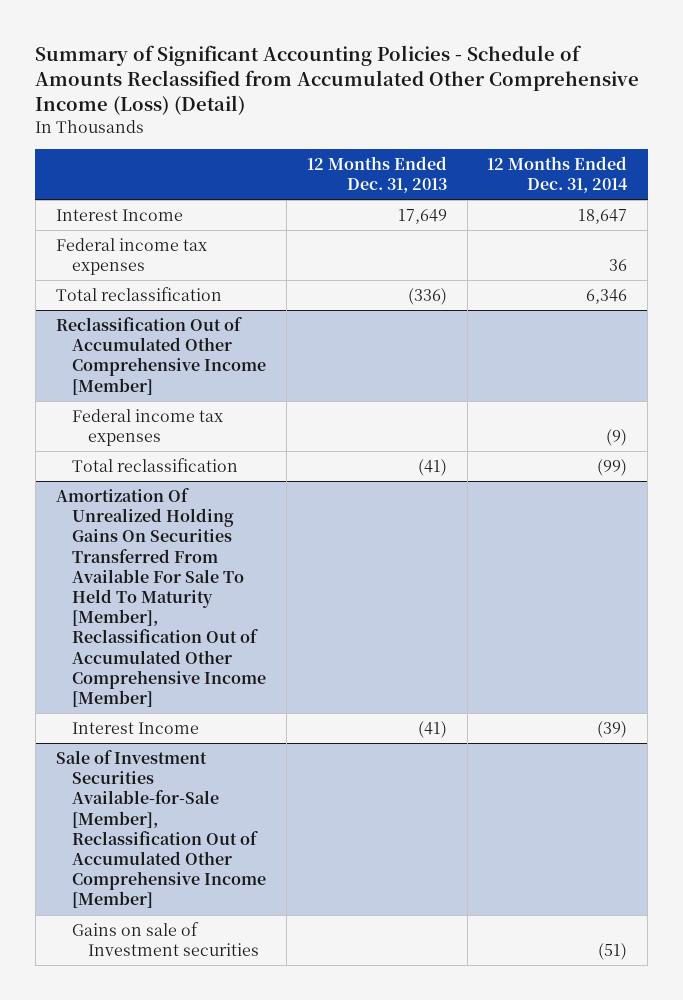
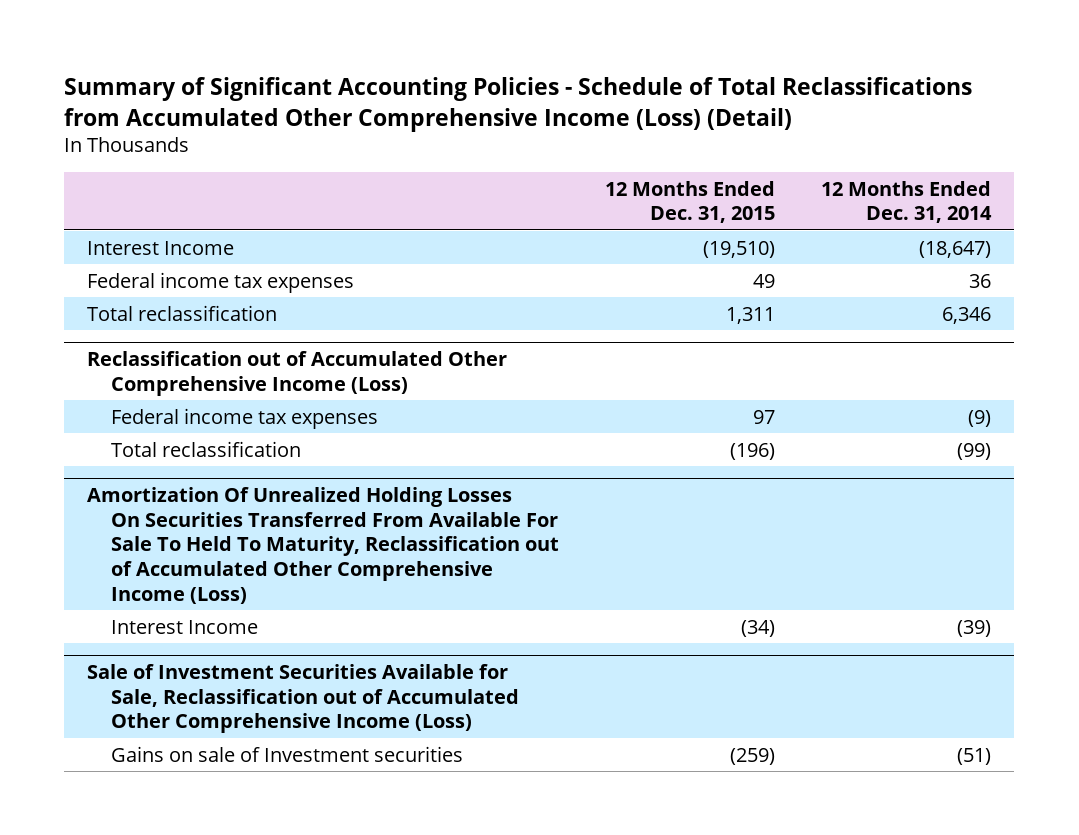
[35,44,640,116] Summary of Significant Accounting Policies - Schedule of Amounts Reclassified from Accumulated Other Comprehensive Income (Loss) (Detail) -> [64,76,973,132] Summary of Significant Accounting Policies - Schedule of Total Reclassifications from Accumulated Other Comprehensive Income (Loss) (Detail)
[306,156,447,194] 12 Months Ended Dec. 31, 2013 -> none
none -> [604,180,775,224] 12 Months Ended Dec. 31, 2015
[578,208,628,224] 18,647 -> [919,240,992,258] (18,647)
[55,316,267,395] Reclassification Out of Accumulated Other Comprehensive Income [Member] -> [87,350,508,396] Reclassification out of Accumulated Other Comprehensive Income (Loss)
[55,487,267,708] Amortization Of Unrealized Holding Gains On Securities Transferred From Available For Sale To Held To Maturity [Member], Reclassification Out of Accumulated Other Comprehensive Income [Member] -> [87,486,559,604] Amortization Of Unrealized Holding Losses On Securities Transferred From Available For Sale To Held To Maturity, Reclassification out of Accumulated Other Comprehensive Income (Loss)
[55,749,267,909] Sale of Investment Securities Available-for-Sale [Member], Reclassification Out of Accumulated Other Comprehensive Income [Member] -> [87,663,519,734] Sale of Investment Securities Available for Sale, Reclassification out of Accumulated Other Comprehensive Income (Loss)

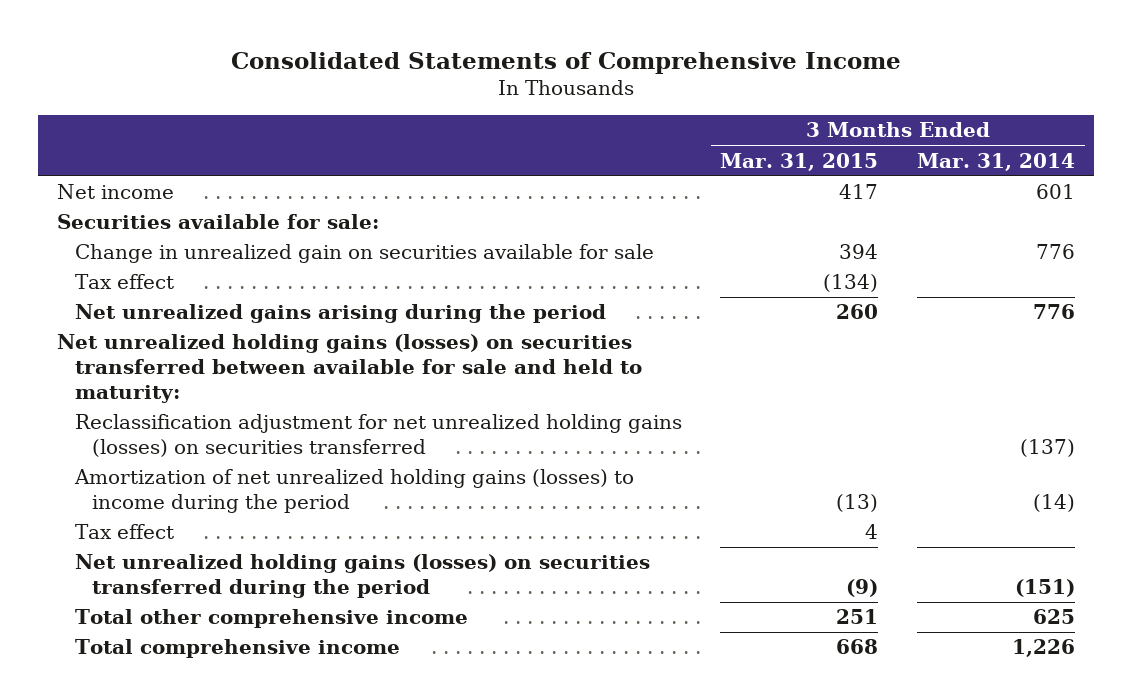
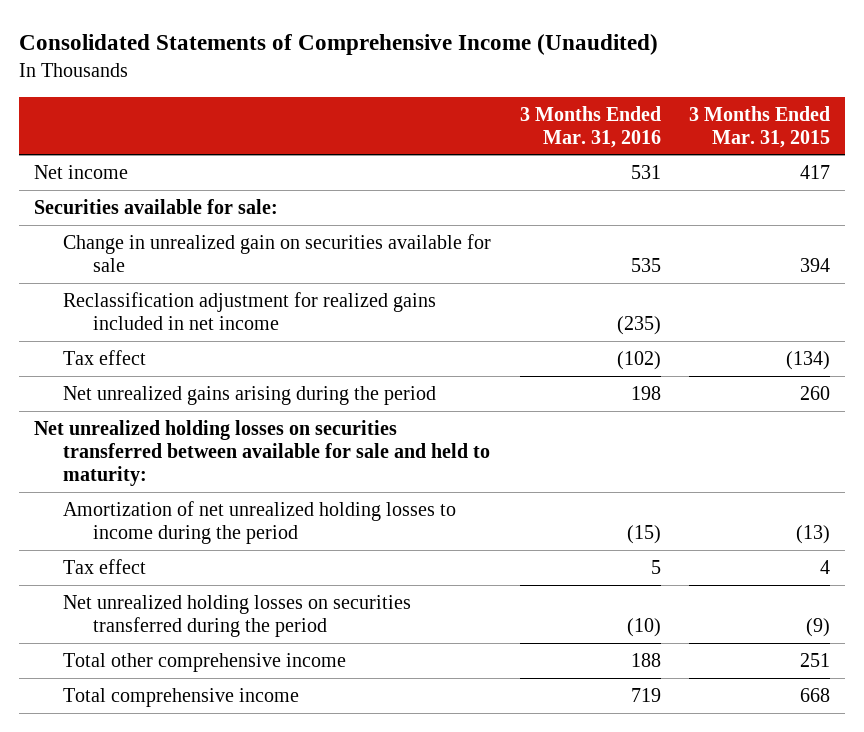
[231,51,902,74] Consolidated Statements of Comprehensive Income -> [19,34,659,56] Consolidated Statements of Comprehensive Income (Unaudited)
[916,152,1075,171] Mar. 31, 2014 -> none
none -> [519,105,661,148] 3 Months Ended Mar. 31, 2016
none -> [63,291,437,330] Reclassification adjustment for realized gains included in net income
[74,414,682,457] Reclassification adjustment for net unrealized holding gains (losses) on securities transferred -> none
[57,334,642,403] Net unrealized holding gains (losses) on securities transferred between available for sale and held to maturity: -> [33,419,491,486] Net unrealized holding losses on securities transferred between available for sale and held to maturity:
[73,469,634,513] Amortization of net unrealized holding gains (losses) to income during the period -> [63,500,457,544] Amortization of net unrealized holding losses to income during the period
[74,554,650,598] Net unrealized holding gains (losses) on securities transferred during the period -> [63,594,412,637] Net unrealized holding losses on securities transferred during the period

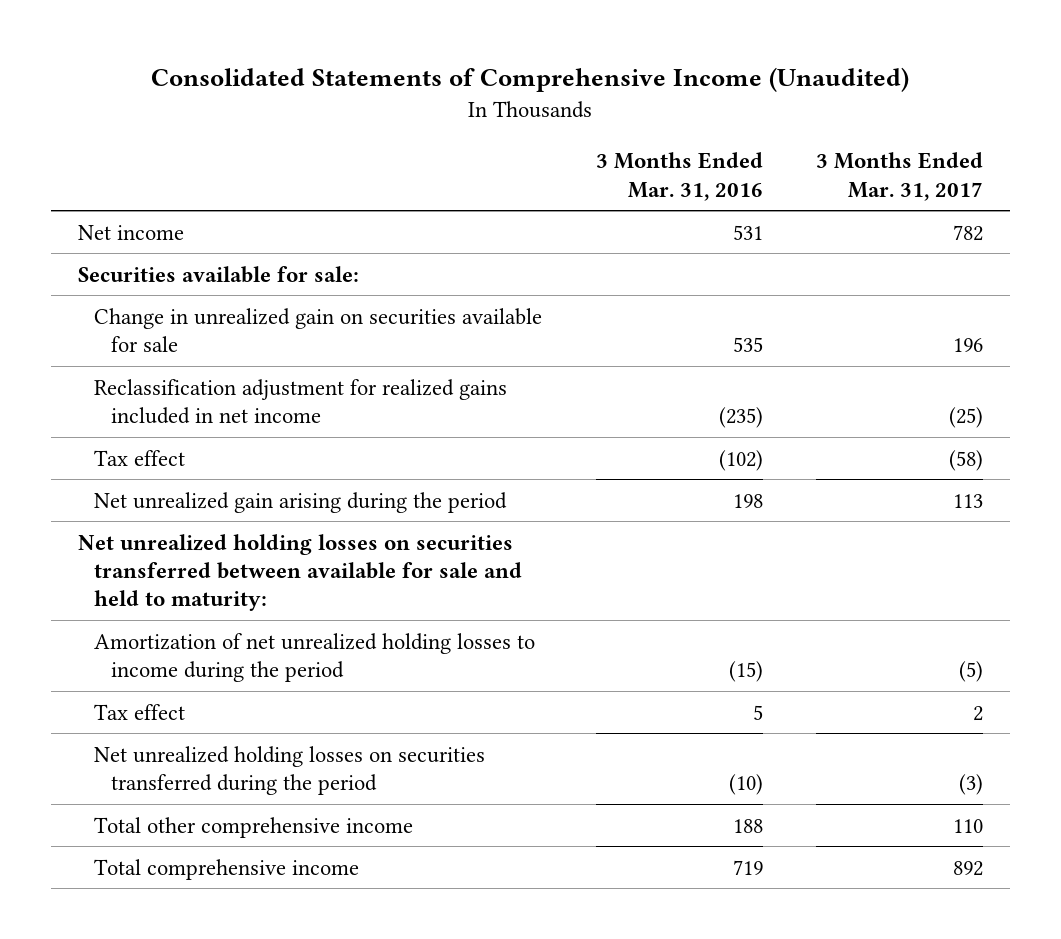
[689,105,831,148] 3 Months Ended Mar. 31, 2015 -> none
none -> [815,152,983,201] 3 Months Ended Mar. 31, 2017
[63,385,437,405] Net unrealized gains arising during the period -> [94,491,508,513] Net unrealized gain arising during the period

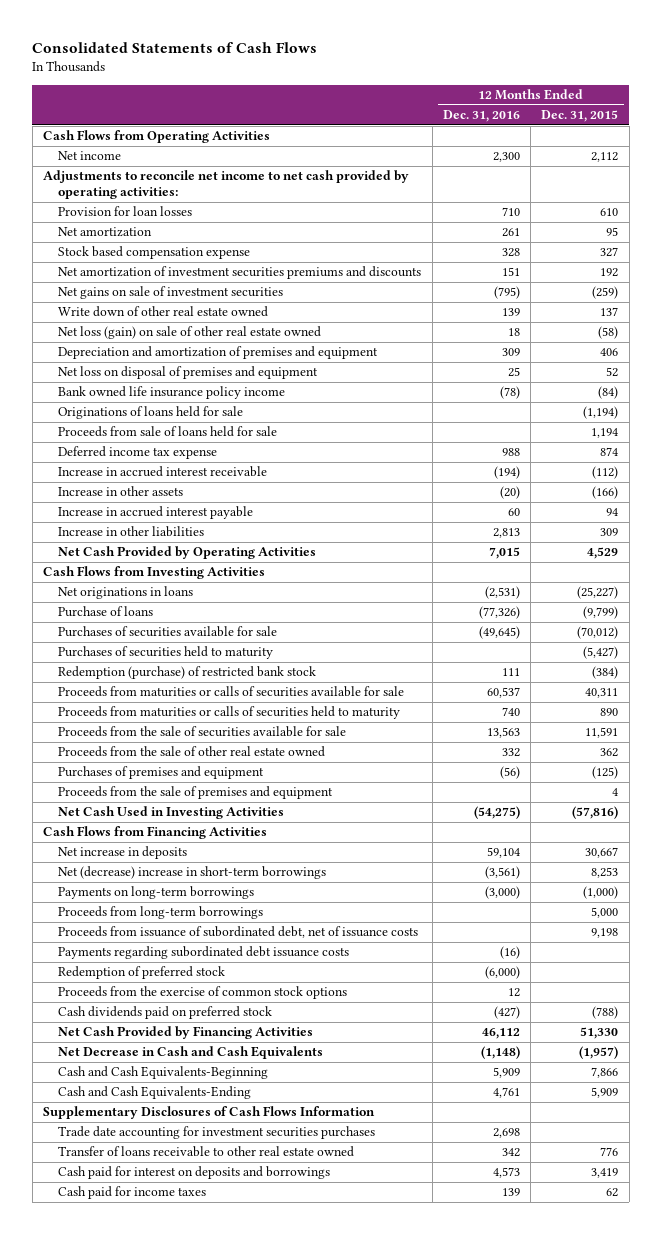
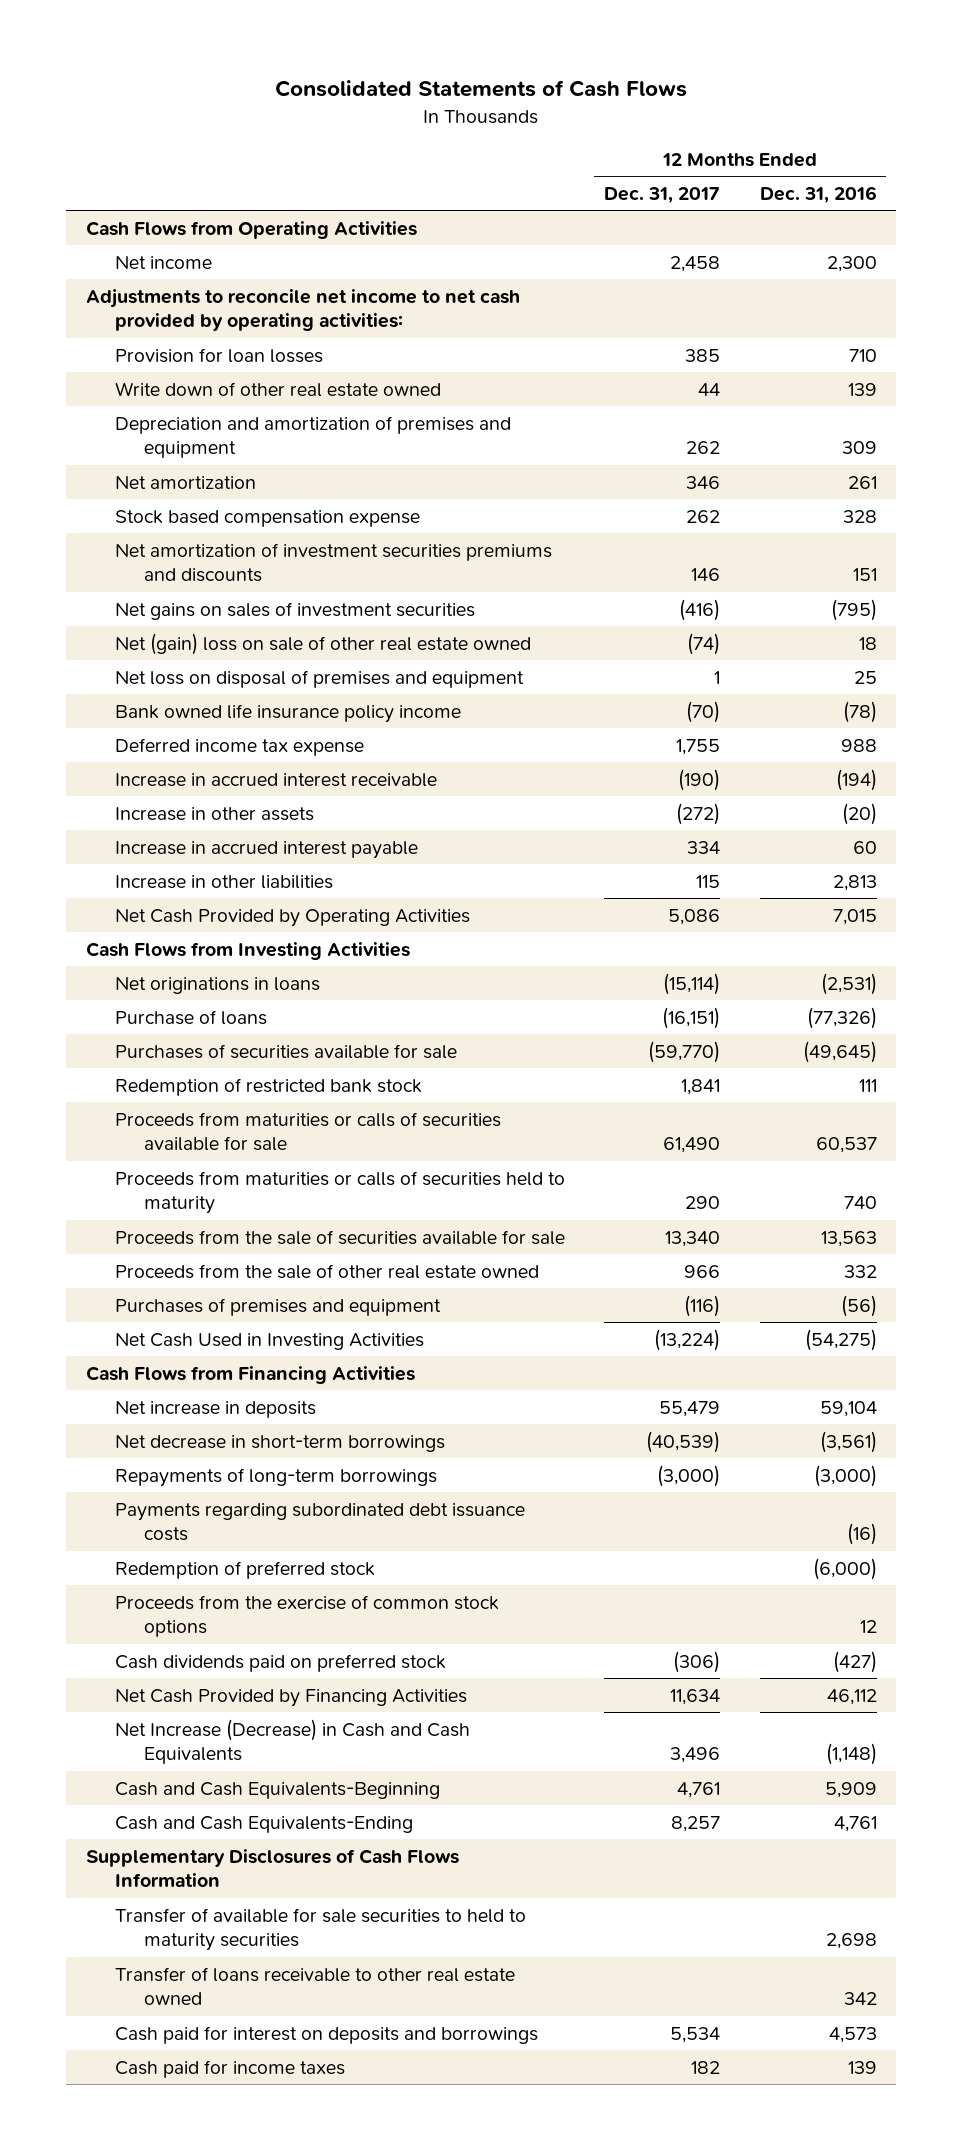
[541,110,619,123] Dec. 31, 2015 -> none
none -> [604,186,721,203] Dec. 31, 2017
[58,306,269,318] Write down of other real estate owned -> [114,381,441,397] Write down of other real estate owned
[58,346,379,360] Depreciation and amortization of premises and equipment -> [114,415,511,459] Depreciation and amortization of premises and equipment
[58,286,284,300] Net gains on sale of investment securities -> [114,601,475,620] Net gains on sales of investment securities
[58,326,322,340] Net loss (gain) on sale of other real estate owned -> [114,632,531,655] Net (gain) loss on sale of other real estate owned
[58,406,244,420] Originations of loans held for sale -> none
[58,426,278,438] Proceeds from sale of loans held for sale -> none
[58,646,274,660] Purchases of securities held to maturity -> none
[58,666,317,680] Redemption (purchase) of restricted bank stock -> [114,1077,422,1096] Redemption of restricted bank stock
[58,786,334,800] Proceeds from the sale of premises and equipment -> none
[58,906,264,920] Proceeds from long-term borrowings -> none
[58,926,419,939] Proceeds from issuance of subordinated debt, net of issuance costs -> none
[58,866,327,880] Net (decrease) increase in short-term borrowings -> [114,1434,445,1452] Net decrease in short-term borrowings
[58,886,255,900] Payments on long-term borrowings -> [114,1467,437,1487] Repayments of long-term borrowings
[58,1046,324,1060] Net Decrease in Cash and Cash Equivalents -> [114,1718,470,1765] Net Increase (Decrease) in Cash and Cash Equivalents
[58,1126,376,1140] Trade date accounting for investment securities purchases -> [114,1907,526,1952] Transfer of available for sale securities to held to maturity securities

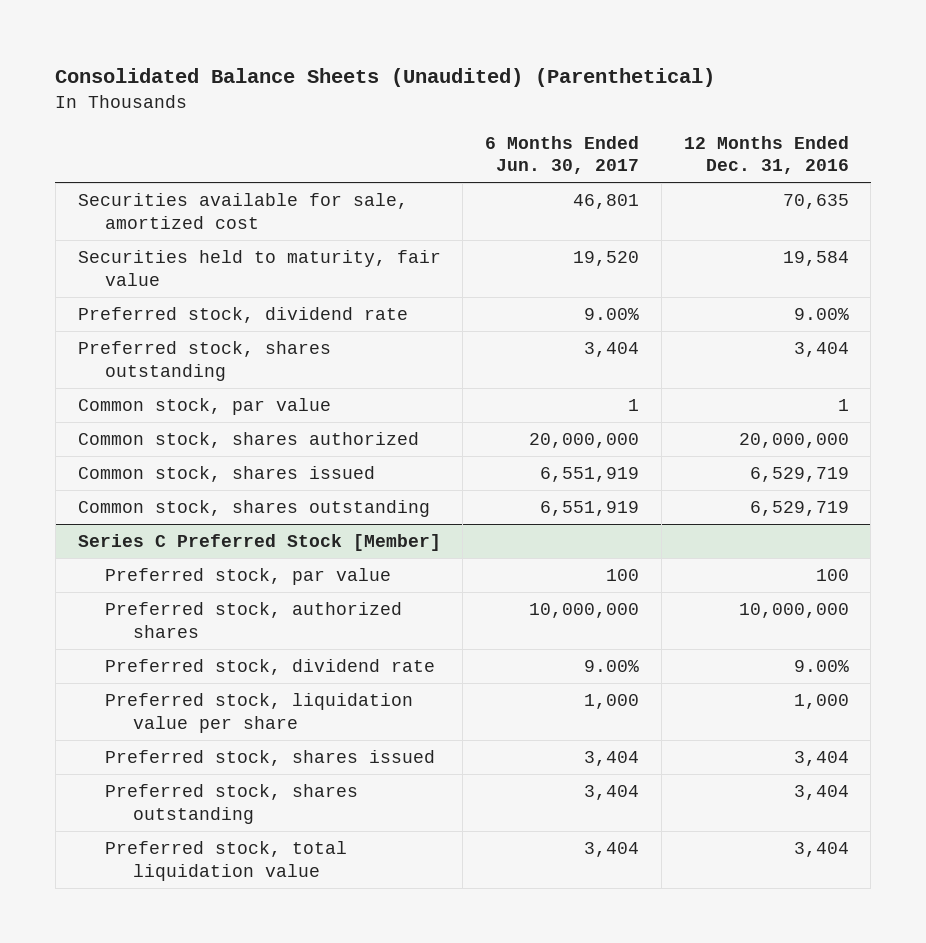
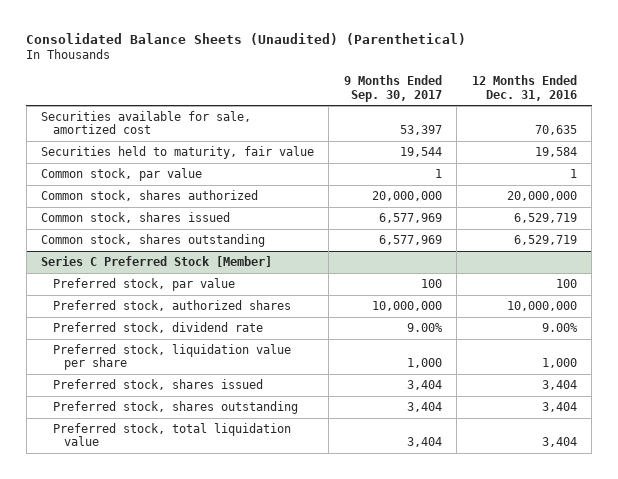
[485,135,640,175] 6 Months Ended Jun. 30, 2017 -> none
none -> [343,75,442,102] 9 Months Ended Sep. 30, 2017
[77,306,408,323] Preferred stock, dividend rate -> none
[77,340,331,381] Preferred stock, shares outstanding -> none

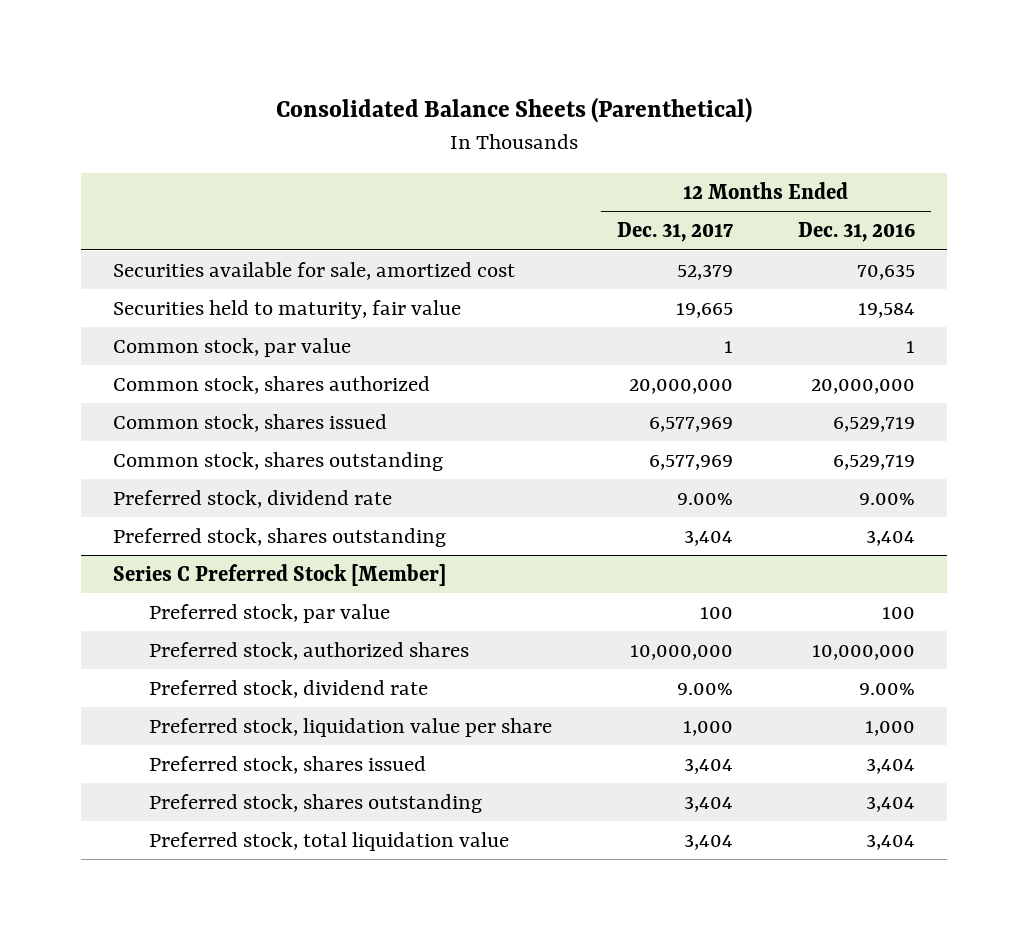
[26,32,467,45] Consolidated Balance Sheets (Unaudited) (Parenthetical) -> [276,97,753,124] Consolidated Balance Sheets (Parenthetical)
[343,75,442,102] 9 Months Ended Sep. 30, 2017 -> none
none -> [617,222,734,243] Dec. 31, 2017
none -> [113,489,393,508] Preferred stock, dividend rate
none -> [113,527,447,547] Preferred stock, shares outstanding

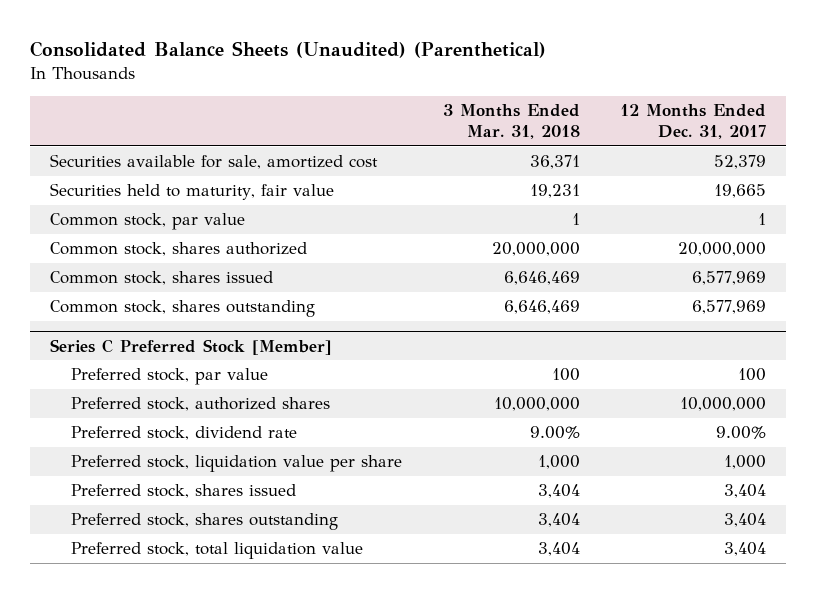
[276,97,753,124] Consolidated Balance Sheets (Parenthetical) -> [29,41,546,59] Consolidated Balance Sheets (Unaudited) (Parenthetical)
[797,222,915,243] Dec. 31, 2016 -> none
none -> [442,104,580,140] 3 Months Ended Mar. 31, 2018
[113,489,393,508] Preferred stock, dividend rate -> none
[113,527,447,547] Preferred stock, shares outstanding -> none

